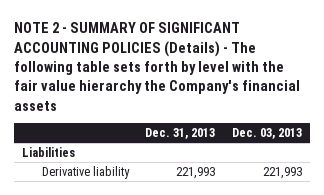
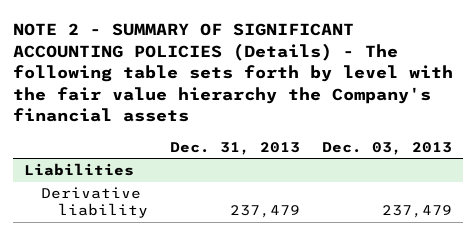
[176,167,216,180] 221,993 -> [229,204,300,218] 237,479
[262,167,302,180] 221,993 -> [381,204,452,218] 237,479

